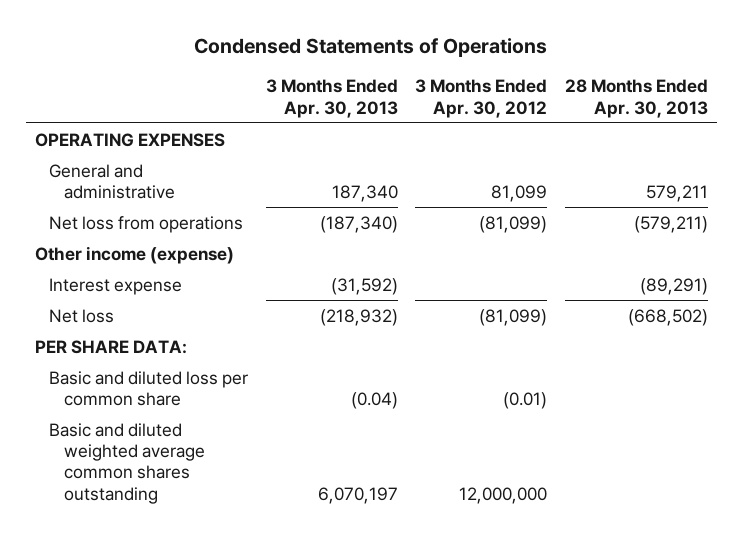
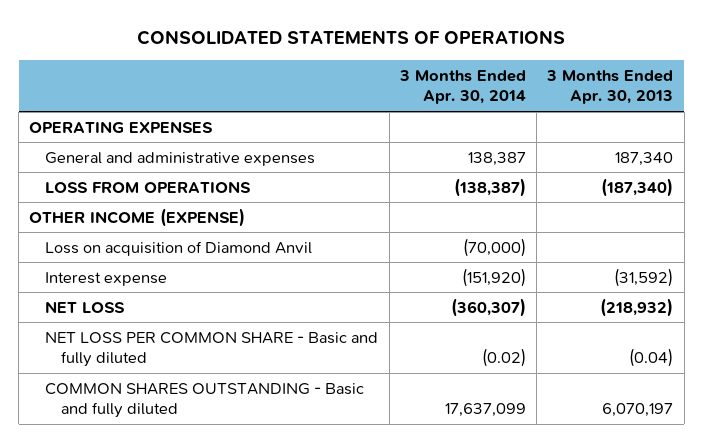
[194,38,548,58] Condensed Statements of Operations -> [137,29,566,45] CONSOLIDATED STATEMENTS OF OPERATIONS
[415,79,548,118] 3 Months Ended Apr. 30, 2012 -> none
[565,79,709,118] 28 Months Ended Apr. 30, 2013 -> none
none -> [398,69,526,105] 3 Months Ended Apr. 30, 2014
[49,163,175,200] General and administrative -> [45,151,316,166] General and administrative expenses
[49,215,244,233] Net loss from operations -> [45,180,252,193] LOSS FROM OPERATIONS
[34,245,234,264] Other income (expense) -> [29,207,246,227] OTHER INCOME (EXPENSE)
none -> [45,240,313,256] Loss on acquisition of Diamond Anvil
[34,339,187,354] PER SHARE DATA: -> none
[49,308,115,323] Net loss -> [45,300,126,313] NET LOSS
[49,370,249,407] Basic and diluted loss per common share -> [45,331,379,368] NET LOSS PER COMMON SHARE - Basic and fully diluted
[49,422,205,504] Basic and diluted weighted average common shares outstanding -> [45,382,365,419] COMMON SHARES OUTSTANDING - Basic and fully diluted

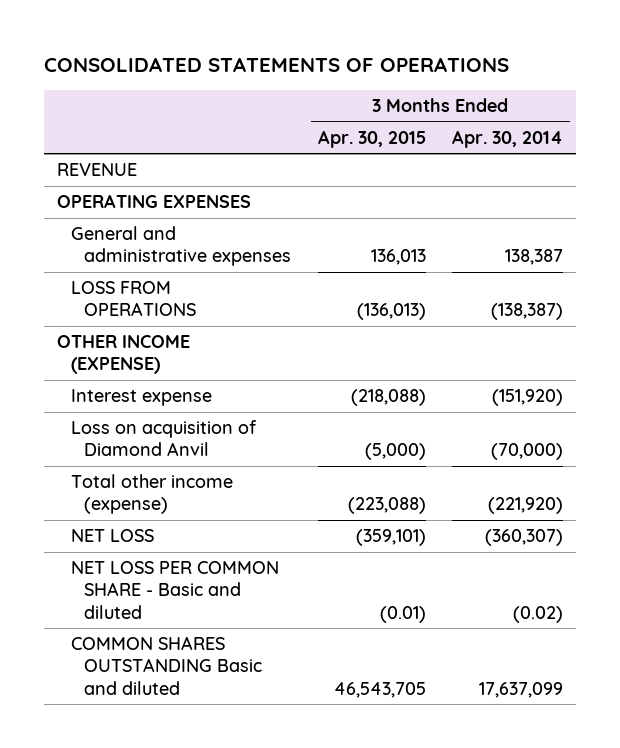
[546,69,674,105] 3 Months Ended Apr. 30, 2013 -> none
none -> [317,129,426,148] Apr. 30, 2015
none -> [57,163,138,177] REVENUE
[45,240,313,256] Loss on acquisition of Diamond Anvil -> [70,420,257,457] Loss on acquisition of Diamond Anvil
none -> [70,474,233,515] Total other income (expense)
[45,331,379,368] NET LOSS PER COMMON SHARE - Basic and fully diluted -> [70,561,279,619] NET LOSS PER COMMON SHARE - Basic and diluted
[45,382,365,419] COMMON SHARES OUTSTANDING - Basic and fully diluted -> [70,636,262,695] COMMON SHARES OUTSTANDING Basic and diluted

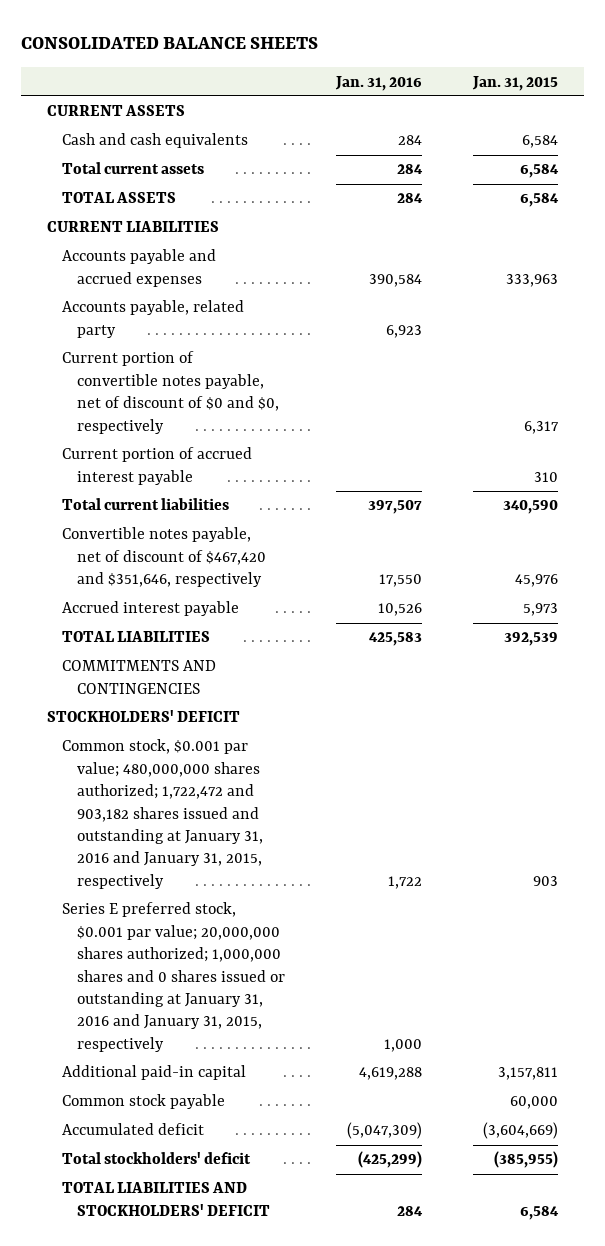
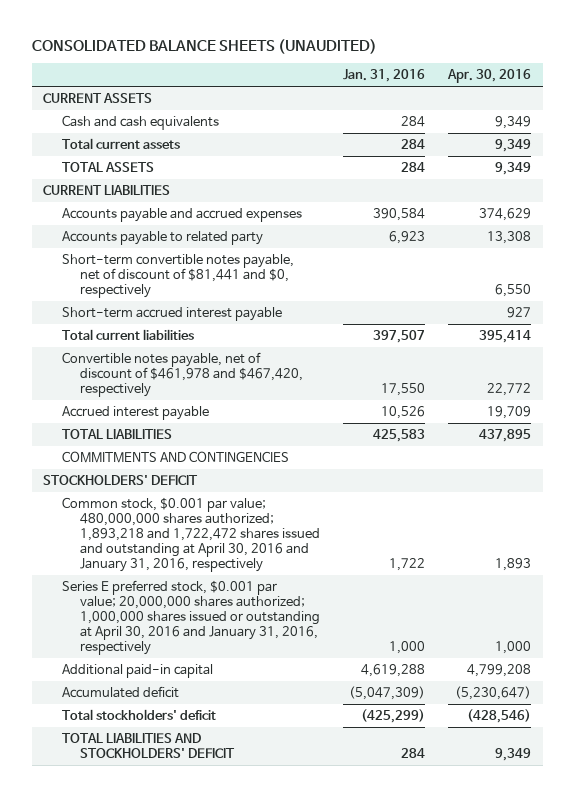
[21,37,319,50] CONSOLIDATED BALANCE SHEETS -> [31,38,377,54] CONSOLIDATED BALANCE SHEETS (UNAUDITED)
[472,75,559,91] Jan. 31, 2015 -> none
none -> [447,69,532,84] Apr. 30, 2016
[62,300,245,338] Accounts payable, related party -> [61,230,263,245] Accounts payable to related party
[62,351,280,434] Current portion of convertible notes payable, net of discount of $0 and $0, respectively -> [61,253,294,299] Short-term convertible notes payable, net of discount of $81,441 and $0, respectively
[62,447,253,485] Current portion of accrued interest payable -> [61,306,282,321] Short-term accrued interest payable
[62,527,267,588] Convertible notes payable, net of discount of $467,420 and $351,646, respectively -> [61,351,303,398] Convertible notes payable, net of discount of $461,978 and $467,420, respectively
[62,739,264,889] Common stock, $0.001 par value; 480,000,000 shares authorized; 1,722,472 and 903,182 shares issued and outstanding at January 31, 2016 and January 31, 2015, respectively -> [61,496,320,573] Common stock, $0.001 par value; 480,000,000 shares authorized; 1,893,218 and 1,722,472 shares issued and outstanding at April 30, 2016 and January 31, 2016, respectively
[62,902,286,1052] Series E preferred stock, $0.001 par value; 20,000,000 shares authorized; 1,000,000 shares and 0 shares issued or outstanding at January 31, 2016 and January 31, 2015, respectively -> [61,579,320,656] Series E preferred stock, $0.001 par value; 20,000,000 shares authorized; 1,000,000 shares issued or outstanding at April 30, 2016 and January 31, 2016, respectively
[62,1094,226,1110] Common stock payable -> none

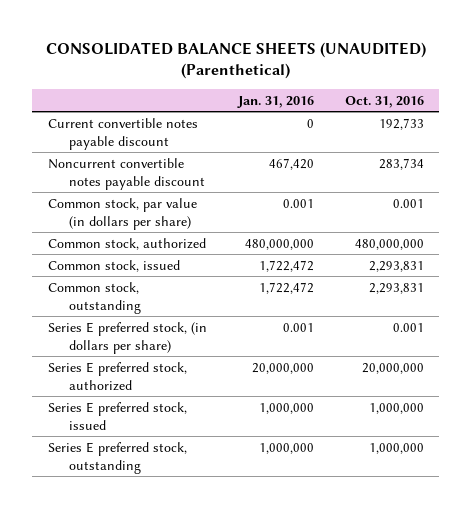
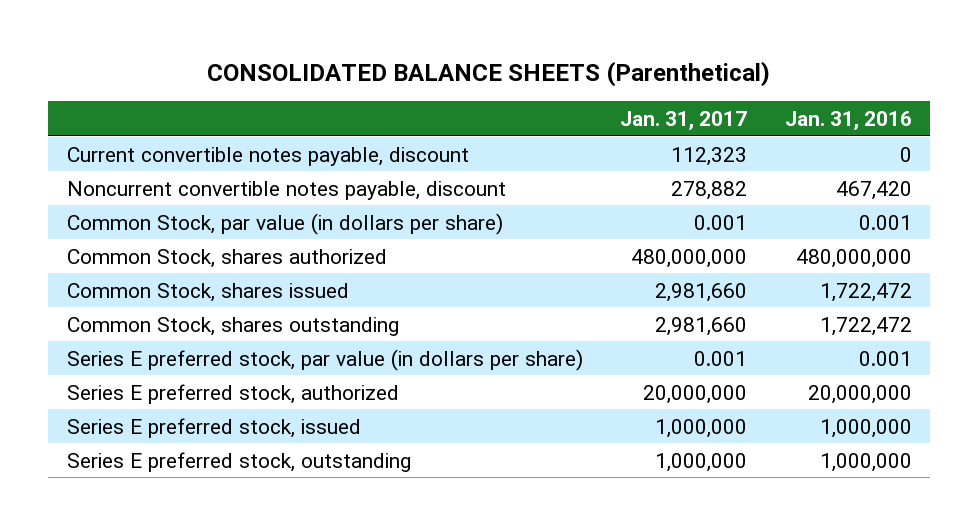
[45,41,426,80] CONSOLIDATED BALANCE SHEETS (UNAUDITED) (Parenthetical) -> [207,60,771,87] CONSOLIDATED BALANCE SHEETS (Parenthetical)
[344,95,424,108] Oct. 31, 2016 -> none
none -> [620,111,748,131] Jan. 31, 2017
[47,117,198,150] Current convertible notes payable discount -> [66,146,469,166] Current convertible notes payable, discount
[47,157,205,190] Noncurrent convertible notes payable discount -> [66,180,506,200] Noncurrent convertible notes payable, discount
[47,197,197,230] Common stock, par value (in dollars per share) -> [66,212,503,235] Common Stock, par value (in dollars per share)
[47,237,206,250] Common stock, authorized -> [66,248,387,268] Common Stock, shares authorized
[47,259,180,272] Common stock, issued -> [66,282,349,302] Common Stock, shares issued
[47,281,141,314] Common stock, outstanding -> [66,316,399,336] Common Stock, shares outstanding
[47,321,207,354] Series E preferred stock, (in dollars per share) -> [66,348,583,371] Series E preferred stock, par value (in dollars per share)

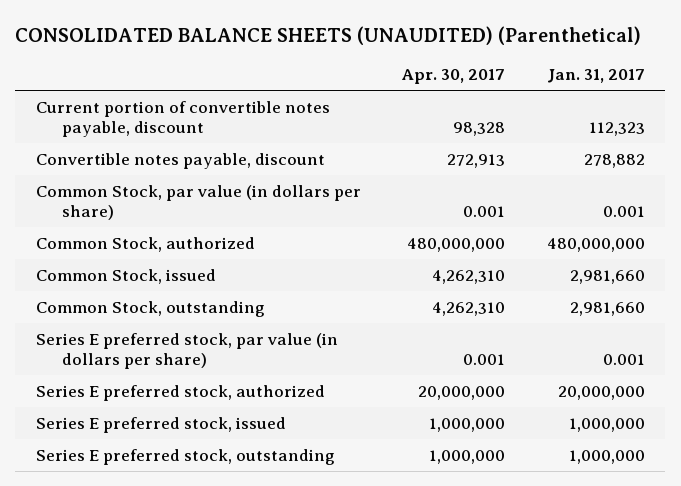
[207,60,771,87] CONSOLIDATED BALANCE SHEETS (Parenthetical) -> [15,25,642,45] CONSOLIDATED BALANCE SHEETS (UNAUDITED) (Parenthetical)
[784,111,912,131] Jan. 31, 2016 -> none
none -> [401,69,506,85] Apr. 30, 2017
[66,146,469,166] Current convertible notes payable, discount -> [36,100,331,138] Current portion of convertible notes payable, discount
[66,180,506,200] Noncurrent convertible notes payable, discount -> [36,152,326,169] Convertible notes payable, discount
[66,248,387,268] Common Stock, shares authorized -> [36,236,256,252] Common Stock, authorized
[66,282,349,302] Common Stock, shares issued -> [36,268,217,284] Common Stock, issued
[66,316,399,336] Common Stock, shares outstanding -> [36,300,266,317] Common Stock, outstanding

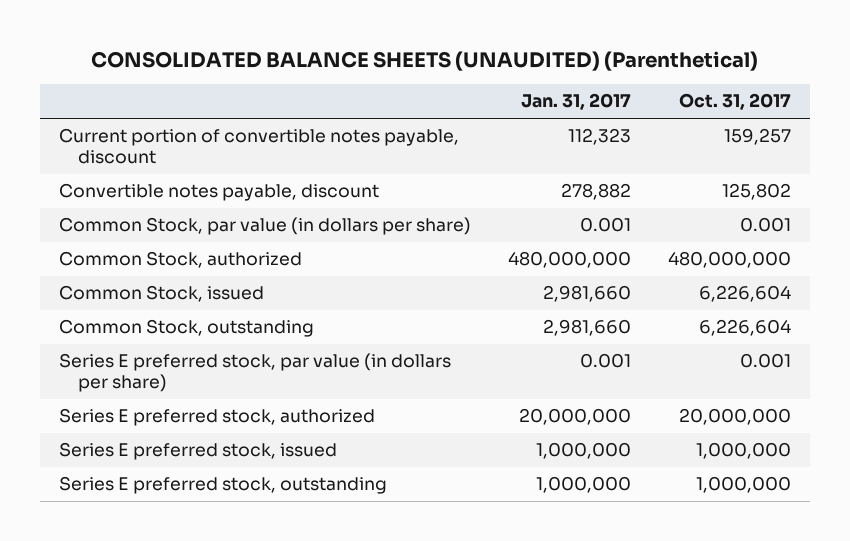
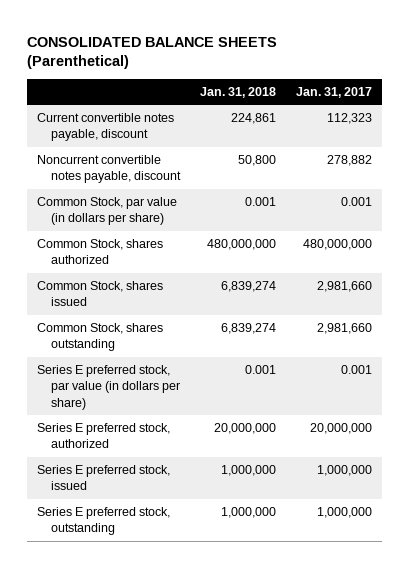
[91,50,759,71] CONSOLIDATED BALANCE SHEETS (UNAUDITED) (Parenthetical) -> [27,36,278,70] CONSOLIDATED BALANCE SHEETS (Parenthetical)
[679,93,792,111] Oct. 31, 2017 -> none
none -> [199,86,276,98] Jan. 31, 2018
[58,128,459,165] Current portion of convertible notes payable, discount -> [37,113,175,142] Current convertible notes payable, discount
[58,183,379,202] Convertible notes payable, discount -> [37,155,181,184] Noncurrent convertible notes payable, discount
[58,251,302,269] Common Stock, authorized -> [37,239,164,265] Common Stock, shares authorized
[58,285,264,303] Common Stock, issued -> [37,281,164,307] Common Stock, shares issued
[58,319,314,338] Common Stock, outstanding -> [37,323,164,352] Common Stock, shares outstanding

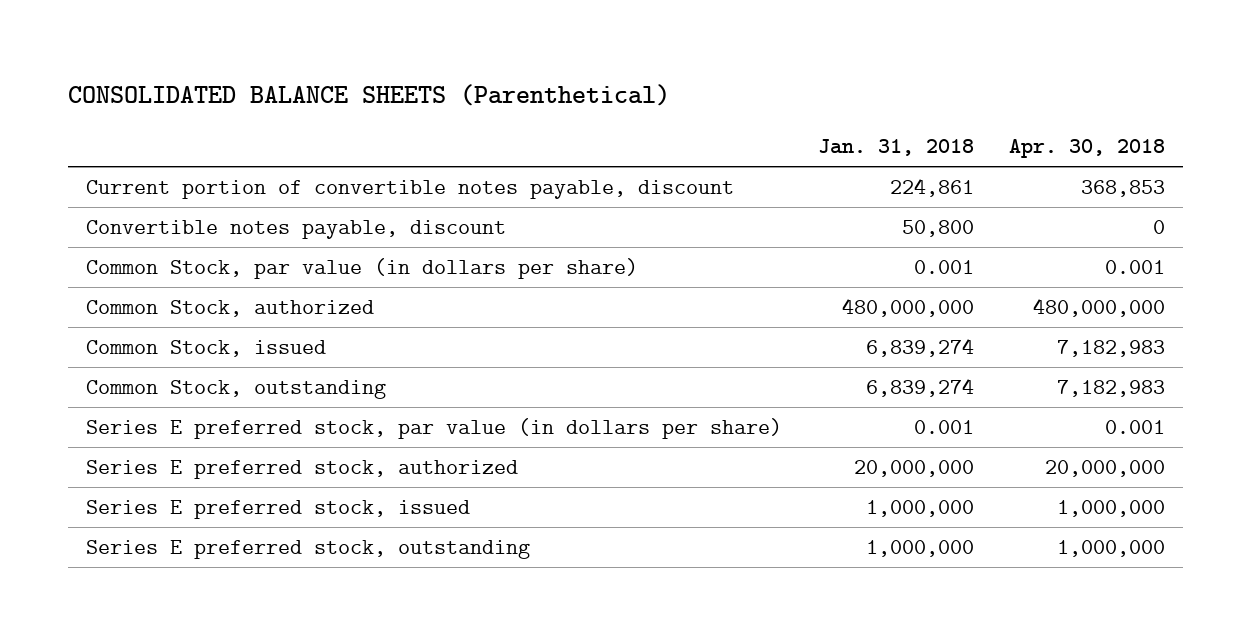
[295,86,372,98] Jan. 31, 2017 -> none
none -> [1009,139,1166,159] Apr. 30, 2018
[37,113,175,142] Current convertible notes payable, discount -> [85,180,734,200] Current portion of convertible notes payable, discount
[37,155,181,184] Noncurrent convertible notes payable, discount -> [85,220,506,240] Convertible notes payable, discount
[37,239,164,265] Common Stock, shares authorized -> [85,300,374,318] Common Stock, authorized
[37,281,164,307] Common Stock, shares issued -> [85,340,326,358] Common Stock, issued
[37,323,164,352] Common Stock, shares outstanding -> [85,380,386,400] Common Stock, outstanding

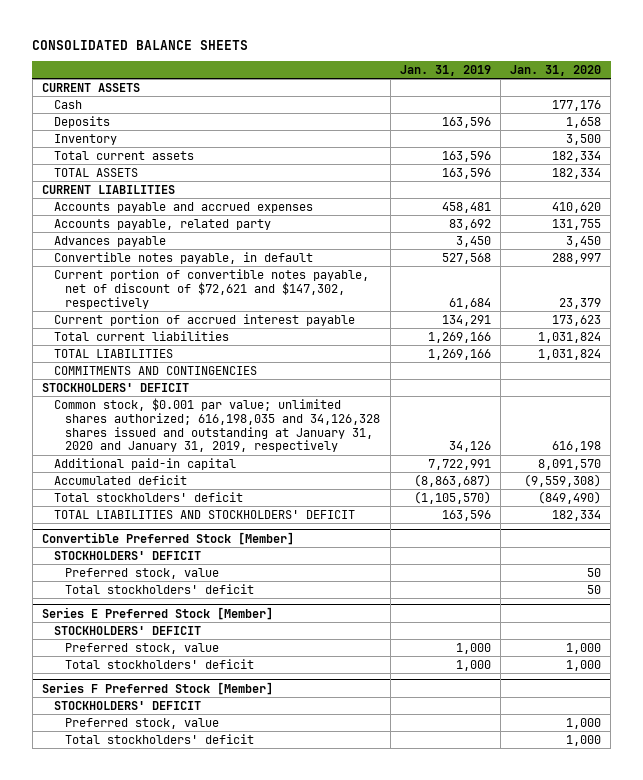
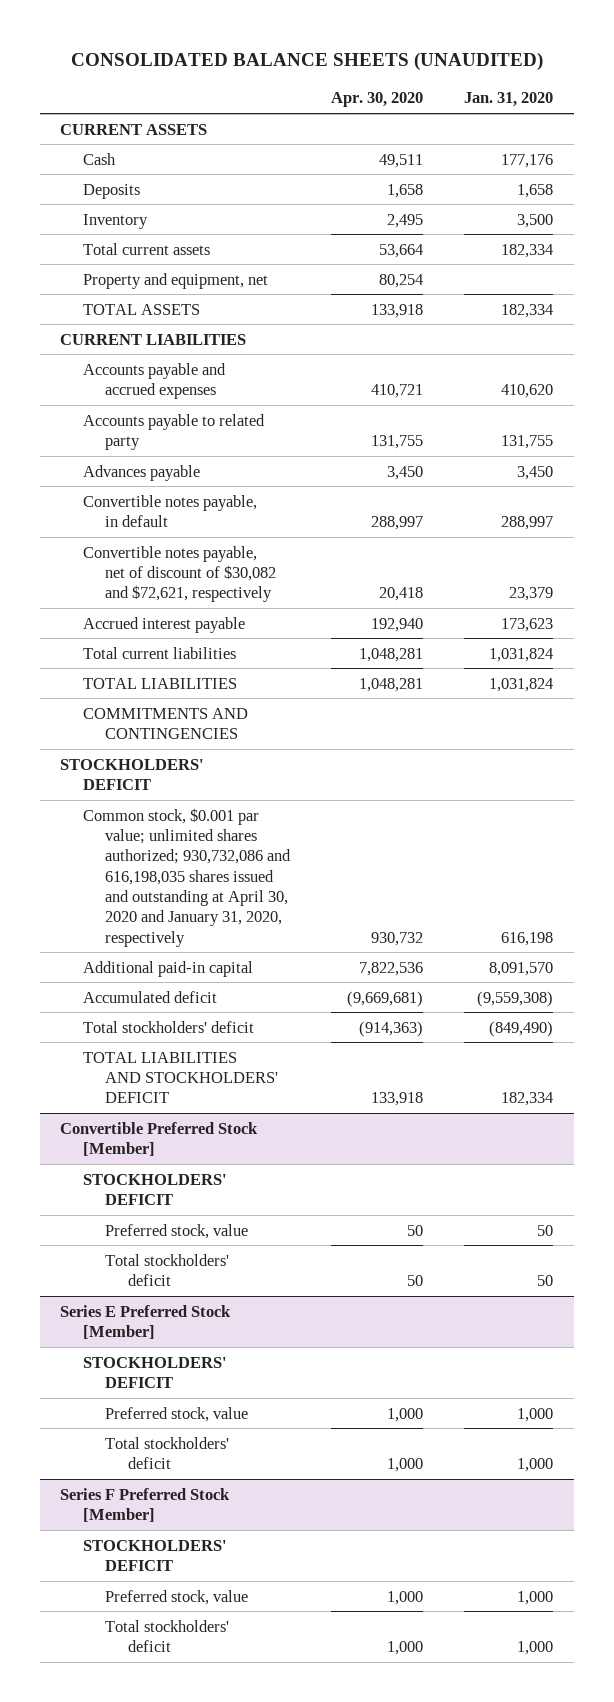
[32,39,249,50] CONSOLIDATED BALANCE SHEETS -> [70,51,543,71] CONSOLIDATED BALANCE SHEETS (UNAUDITED)
[399,65,491,77] Jan. 31, 2019 -> none
none -> [331,92,424,108] Apr. 30, 2020
none -> [82,272,268,289] Property and equipment, net
[53,218,271,230] Accounts payable, related party -> [82,413,265,450] Accounts payable to related party
[53,268,369,309] Current portion of convertible notes payable, net of discount of $72,621 and $147,302, respectively -> [82,545,277,603] Convertible notes payable, net of discount of $30,082 and $72,621, respectively
[53,313,355,326] Current portion of accrued interest payable -> [82,616,245,633] Accrued interest payable
[53,397,381,453] Common stock, $0.001 par value; unlimited shares authorized; 616,198,035 and 34,126,328 shares issued and outstanding at January 31, 2020 and January 31, 2019, respectively -> [82,807,292,947] Common stock, $0.001 par value; unlimited shares authorized; 930,732,086 and 616,198,035 shares issued and outstanding at April 30, 2020 and January 31, 2020, respectively

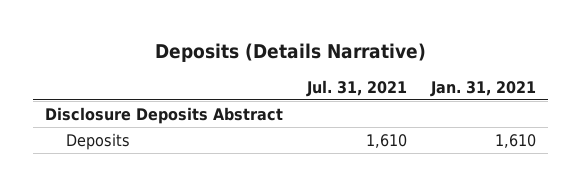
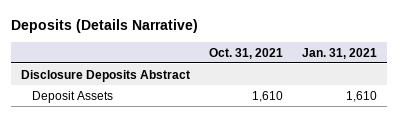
[306,79,408,97] Jul. 31, 2021 -> none
none -> [209,47,284,59] Oct. 31, 2021
[65,132,130,150] Deposits -> [32,90,114,103] Deposit Assets

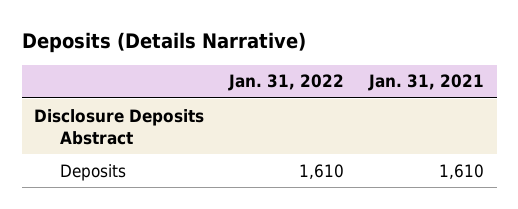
[209,47,284,59] Oct. 31, 2021 -> none
none -> [228,74,345,92] Jan. 31, 2022
[32,90,114,103] Deposit Assets -> [60,163,127,181] Deposits

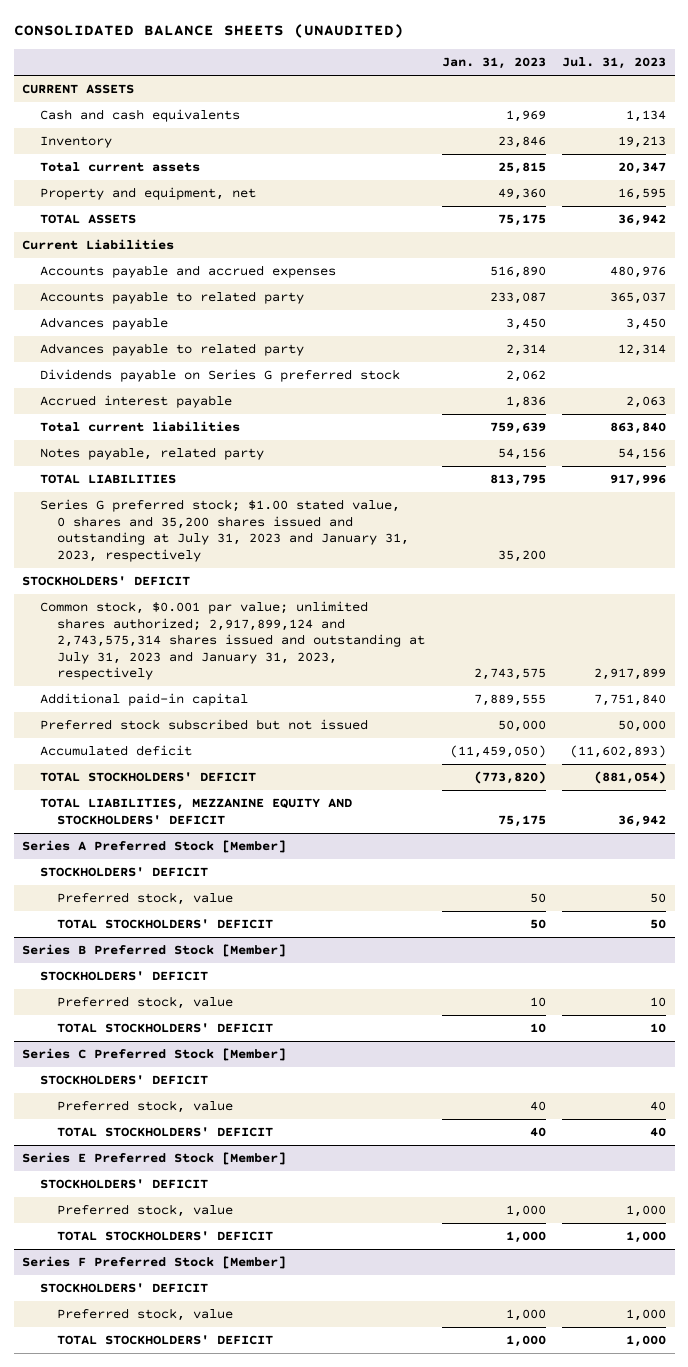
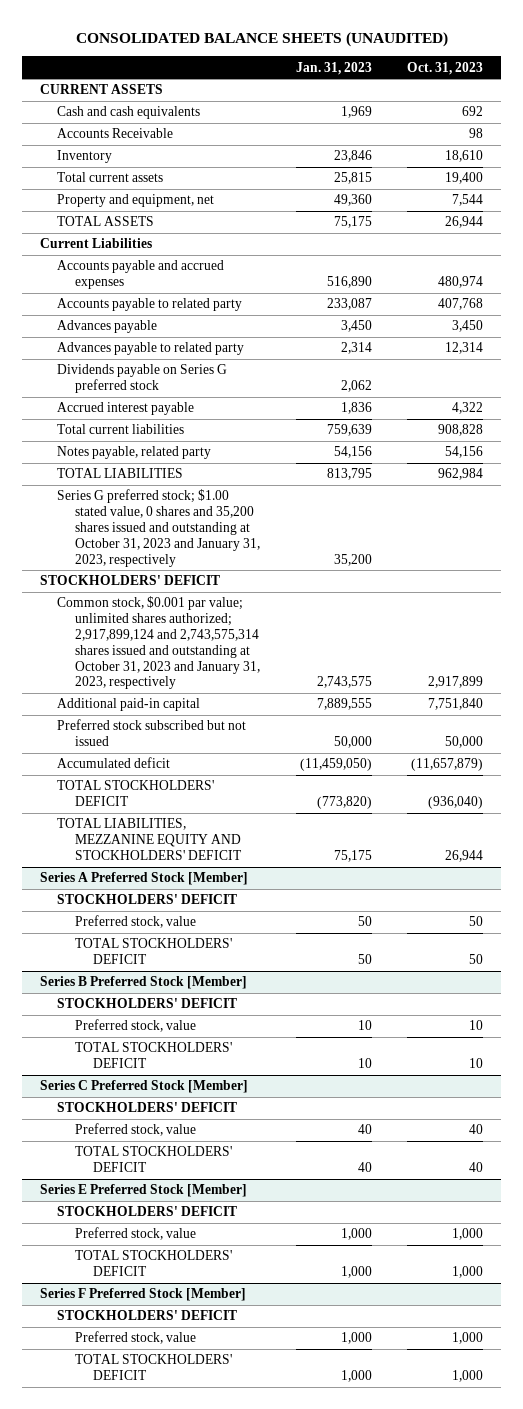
[562,57,667,70] Jul. 31, 2023 -> none
none -> [407,61,484,75] Oct. 31, 2023
none -> [57,128,174,139] Accounts Receivable
[39,499,410,562] Series G preferred stock; $1.00 stated value, 0 shares and 35,200 shares issued and outstanding at July 31, 2023 and January 31, 2023, respectively -> [57,489,261,567] Series G preferred stock; $1.00 stated value, 0 shares and 35,200 shares issued and outstanding at October 31, 2023 and January 31, 2023, respectively
[39,601,426,681] Common stock, $0.001 par value; unlimited shares authorized; 2,917,899,124 and 2,743,575,314 shares issued and outstanding at July 31, 2023 and January 31, 2023, respectively -> [57,596,261,690] Common stock, $0.001 par value; unlimited shares authorized; 2,917,899,124 and 2,743,575,314 shares issued and outstanding at October 31, 2023 and January 31, 2023, respectively

